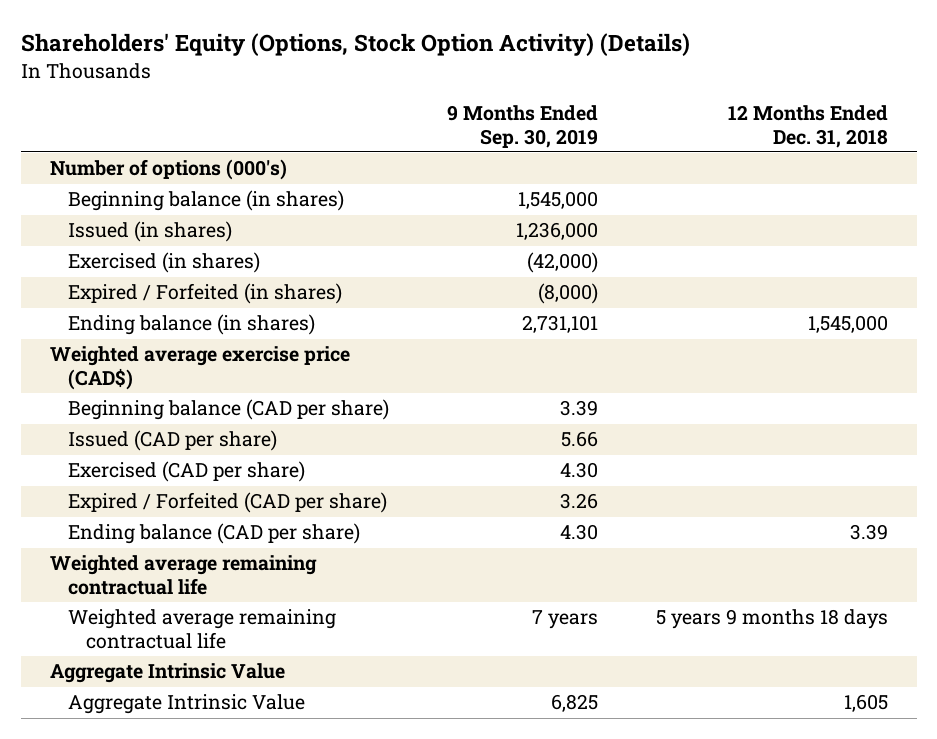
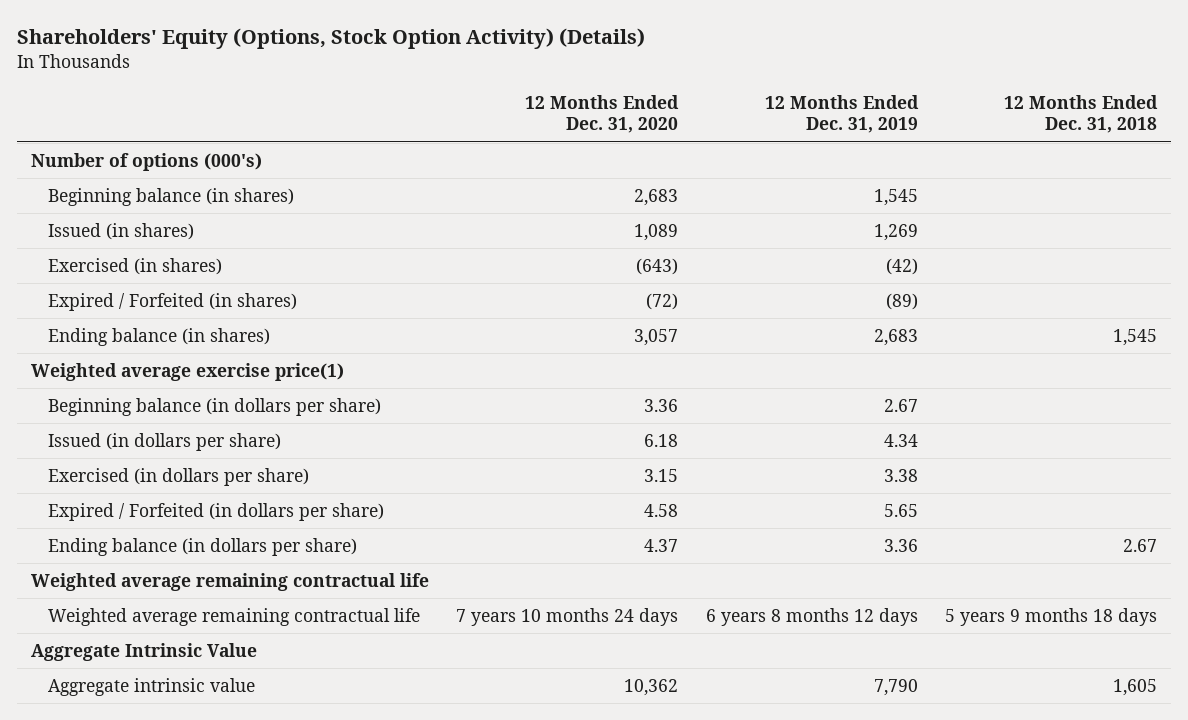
[446,104,598,148] 9 Months Ended Sep. 30, 2019 -> none
none -> [525,94,680,134] 12 Months Ended Dec. 31, 2020
none -> [764,94,919,134] 12 Months Ended Dec. 31, 2019
[807,315,888,334] 1,545,000 -> [1113,328,1158,346] 1,545
[49,346,350,391] Weighted average exercise price (CAD$) -> [30,362,344,381] Weighted average exercise price(1)
[67,399,389,421] Beginning balance (CAD per share) -> [48,397,382,416] Beginning balance (in dollars per share)
[67,430,277,452] Issued (CAD per share) -> [48,432,282,451] Issued (in dollars per share)
[67,461,305,483] Exercised (CAD per share) -> [48,467,310,486] Exercised (in dollars per share)
[67,492,387,514] Expired / Forfeited (CAD per share) -> [48,502,385,521] Expired / Forfeited (in dollars per share)
[67,523,360,545] Ending balance (CAD per share) -> [48,537,358,556] Ending balance (in dollars per share)
[849,524,888,541] 3.39 -> [1123,538,1158,552] 2.67
[67,694,305,715] Aggregate Intrinsic Value -> [48,677,256,696] Aggregate intrinsic value

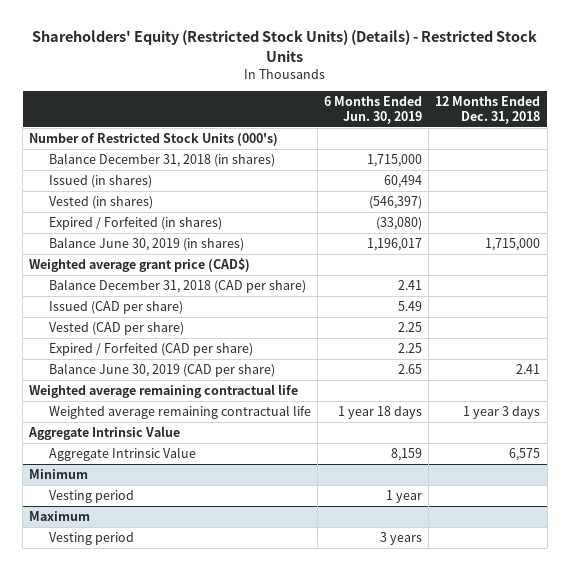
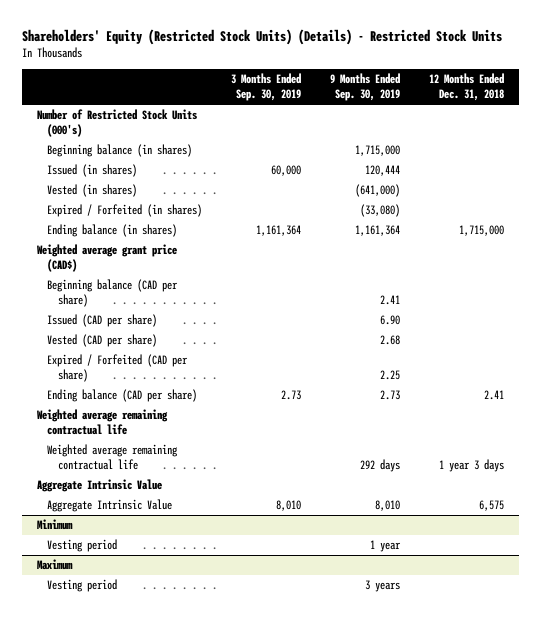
[324,96,423,125] 6 Months Ended Jun. 30, 2019 -> none
none -> [231,73,302,102] 3 Months Ended Sep. 30, 2019
none -> [330,73,401,102] 9 Months Ended Sep. 30, 2019
[48,153,275,168] Balance December 31, 2018 (in shares) -> [47,144,193,158] Beginning balance (in shares)
[48,237,244,252] Balance June 30, 2019 (in shares) -> [47,224,178,238] Ending balance (in shares)
[48,279,306,294] Balance December 31, 2018 (CAD per share) -> [47,279,179,308] Beginning balance (CAD per share)
[48,363,275,378] Balance June 30, 2019 (CAD per share) -> [47,389,198,403] Ending balance (CAD per share)

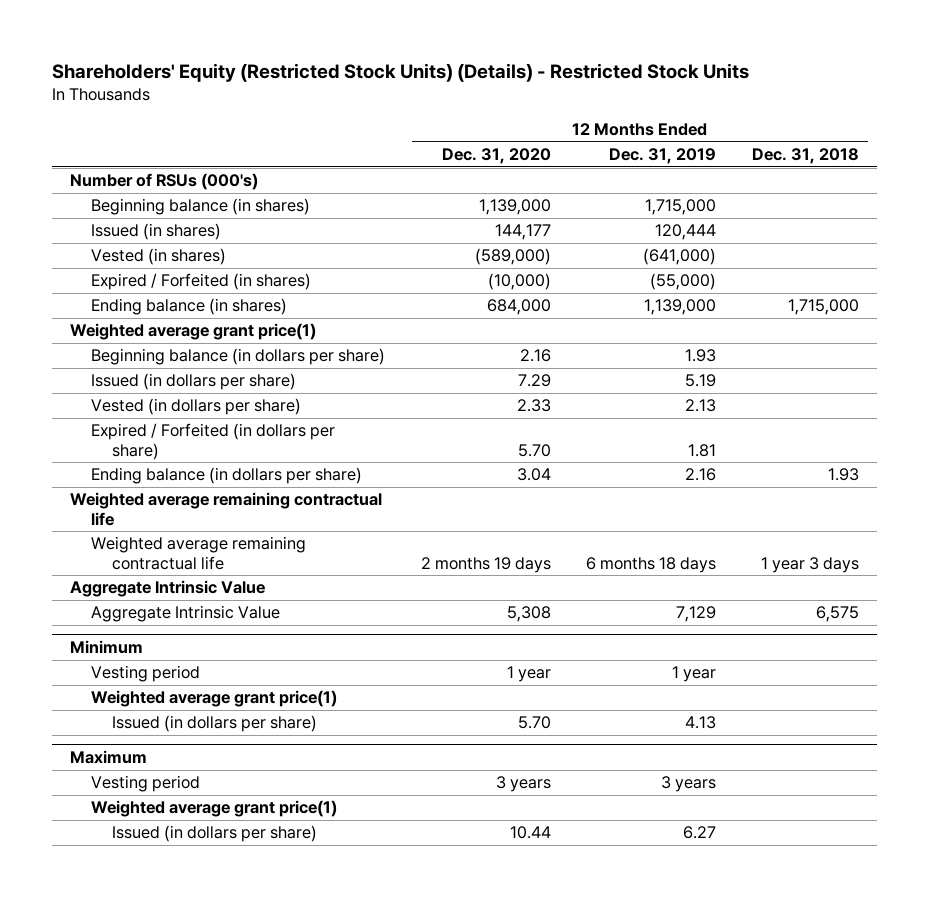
[231,73,302,102] 3 Months Ended Sep. 30, 2019 -> none
[330,73,401,102] 9 Months Ended Sep. 30, 2019 -> none
none -> [441,147,551,164] Dec. 31, 2020
none -> [609,147,717,164] Dec. 31, 2019
[36,109,197,138] Number of Restricted Stock Units (000's) -> [69,173,258,191] Number of RSUs (000's)
[36,244,177,273] Weighted average grant price (CAD$) -> [69,323,316,341] Weighted average grant price(1)
[47,279,179,308] Beginning balance (CAD per share) -> [91,348,386,366] Beginning balance (in dollars per share)
[47,314,158,328] Issued (CAD per share) -> [91,373,297,391] Issued (in dollars per share)
[47,334,158,348] Vested (CAD per share) -> [91,398,302,416] Vested (in dollars per share)
[47,354,189,383] Expired / Forfeited (CAD per share) -> [91,423,336,460] Expired / Forfeited (in dollars per share)
[47,389,198,403] Ending balance (CAD per share) -> [91,467,363,485] Ending balance (in dollars per share)
[484,390,505,401] 2.41 -> [828,468,860,482] 1.93
none -> [91,690,338,708] Weighted average grant price(1)
none -> [112,715,318,733] Issued (in dollars per share)
none -> [91,800,338,818] Weighted average grant price(1)
none -> [112,825,318,843] Issued (in dollars per share)

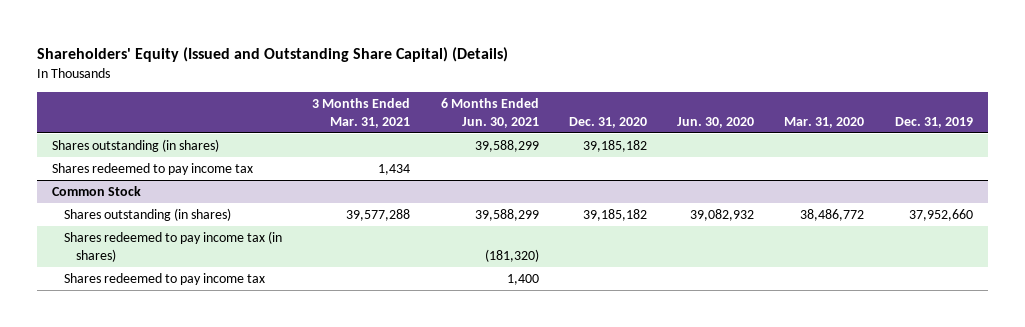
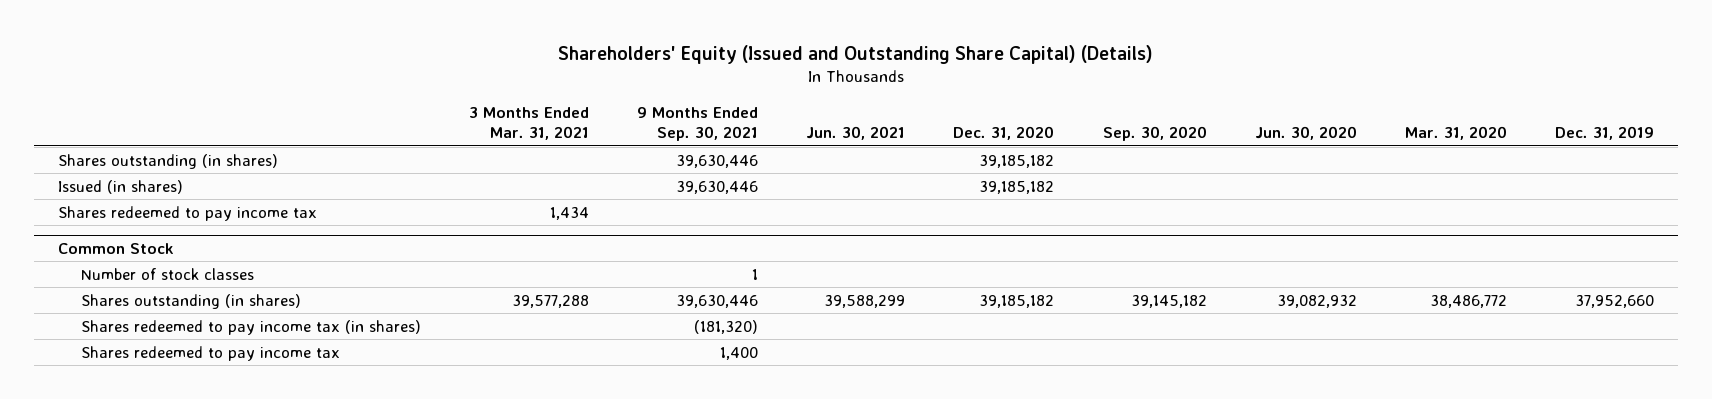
[440,97,539,128] 6 Months Ended Jun. 30, 2021 -> none
none -> [637,106,759,142] 9 Months Ended Sep. 30, 2021
none -> [806,126,906,141] Jun. 30, 2021
none -> [1102,126,1207,142] Sep. 30, 2020
none -> [57,179,183,194] Issued (in shares)
none -> [81,267,255,280] Number of stock classes

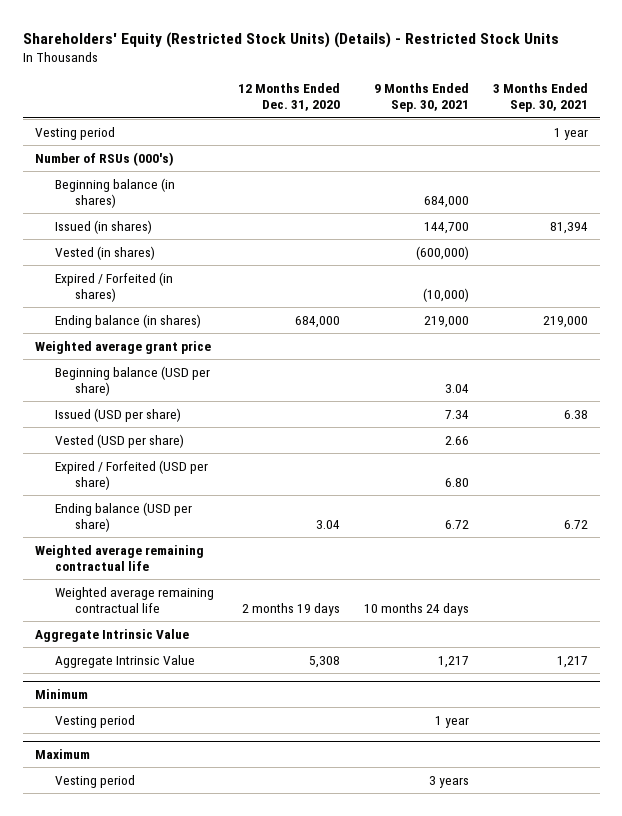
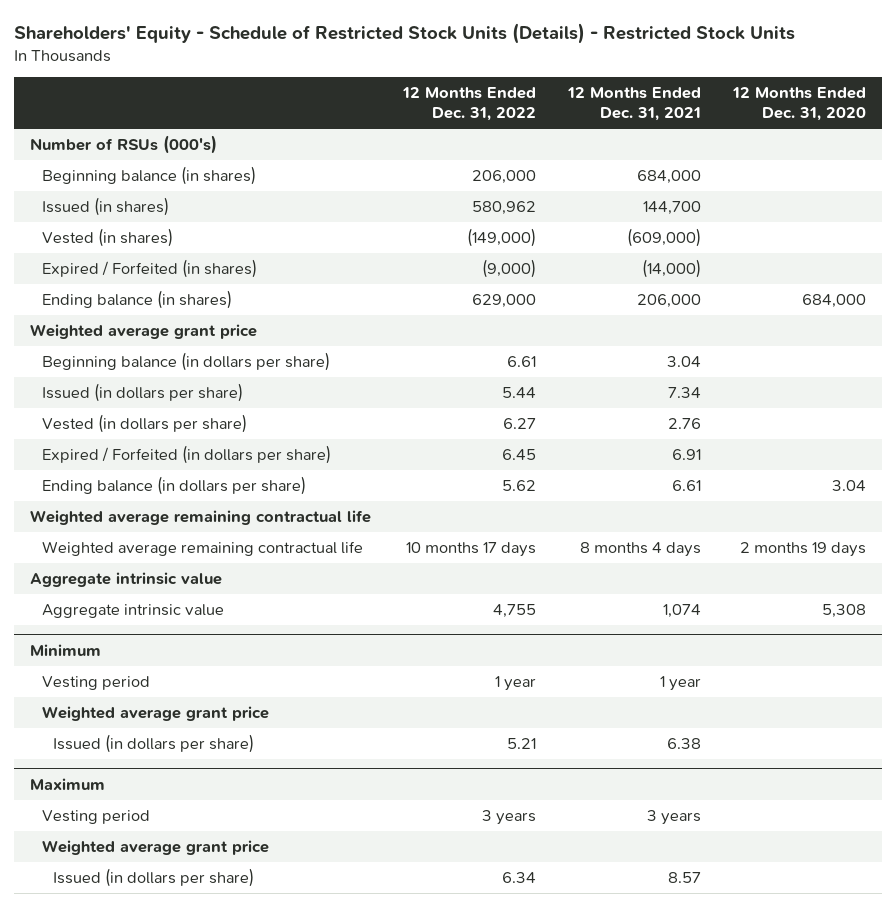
[22,31,559,48] Shareholders' Equity (Restricted Stock Units) (Details) - Restricted Stock Units -> [13,23,795,45] Shareholders' Equity - Schedule of Restricted Stock Units (Details) - Restricted Stock Units
[373,83,469,113] 9 Months Ended Sep. 30, 2021 -> none
[492,83,588,113] 3 Months Ended Sep. 30, 2021 -> none
none -> [401,87,536,122] 12 Months Ended Dec. 31, 2022
none -> [566,87,701,122] 12 Months Ended Dec. 31, 2021
[34,126,115,140] Vesting period -> none
[54,365,210,397] Beginning balance (USD per share) -> [41,351,330,371] Beginning balance (in dollars per share)
[54,407,181,422] Issued (USD per share) -> [41,382,243,402] Issued (in dollars per share)
[54,433,184,448] Vested (USD per share) -> [41,413,247,433] Vested (in dollars per share)
[54,459,208,491] Expired / Forfeited (USD per share) -> [41,444,331,464] Expired / Forfeited (in dollars per share)
[54,501,192,533] Ending balance (USD per share) -> [41,475,306,495] Ending balance (in dollars per share)
[34,628,189,642] Aggregate Intrinsic Value -> [29,571,222,587] Aggregate intrinsic value
[54,654,195,668] Aggregate Intrinsic Value -> [41,603,224,618] Aggregate intrinsic value
none -> [41,705,269,721] Weighted average grant price
none -> [53,733,255,753] Issued (in dollars per share)
none -> [41,839,269,855] Weighted average grant price
none -> [53,867,255,887] Issued (in dollars per share)

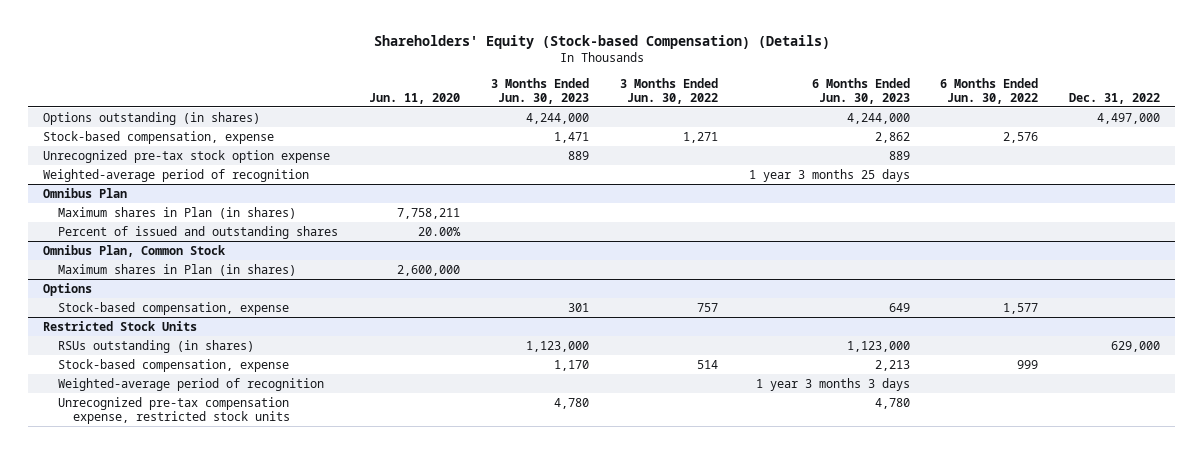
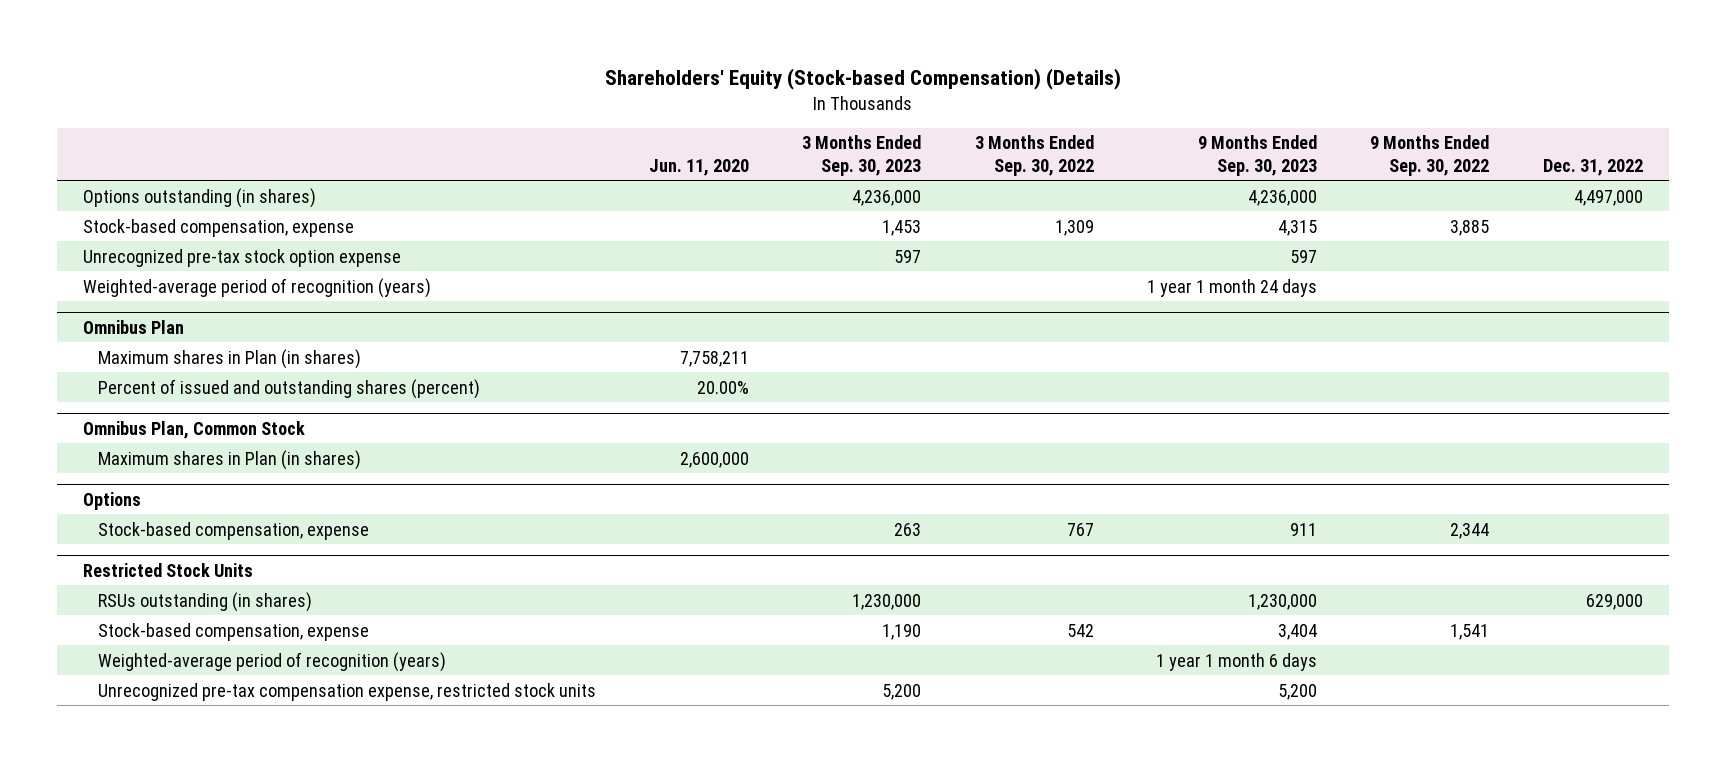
[490,77,589,104] 3 Months Ended Jun. 30, 2023 -> none
[619,77,718,104] 3 Months Ended Jun. 30, 2022 -> none
[811,77,910,104] 6 Months Ended Jun. 30, 2023 -> none
[940,77,1039,104] 6 Months Ended Jun. 30, 2022 -> none
none -> [802,135,922,176] 3 Months Ended Sep. 30, 2023
none -> [974,135,1094,176] 3 Months Ended Sep. 30, 2022
none -> [1198,135,1318,176] 9 Months Ended Sep. 30, 2023
none -> [1370,135,1490,176] 9 Months Ended Sep. 30, 2022
[43,168,310,182] Weighted-average period of recognition -> [83,277,432,298] Weighted-average period of recognition (years)
[58,225,339,239] Percent of issued and outstanding shares -> [97,378,480,399] Percent of issued and outstanding shares (percent)
[58,377,325,391] Weighted-average period of recognition -> [97,651,446,672] Weighted-average period of recognition (years)

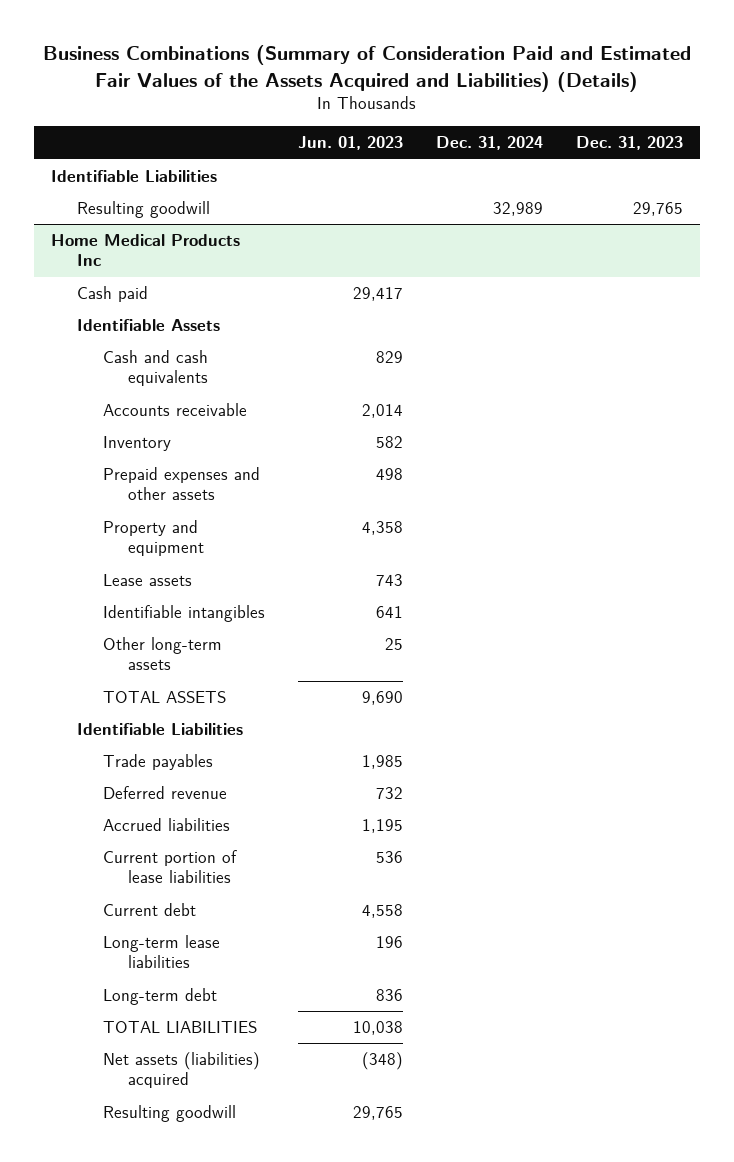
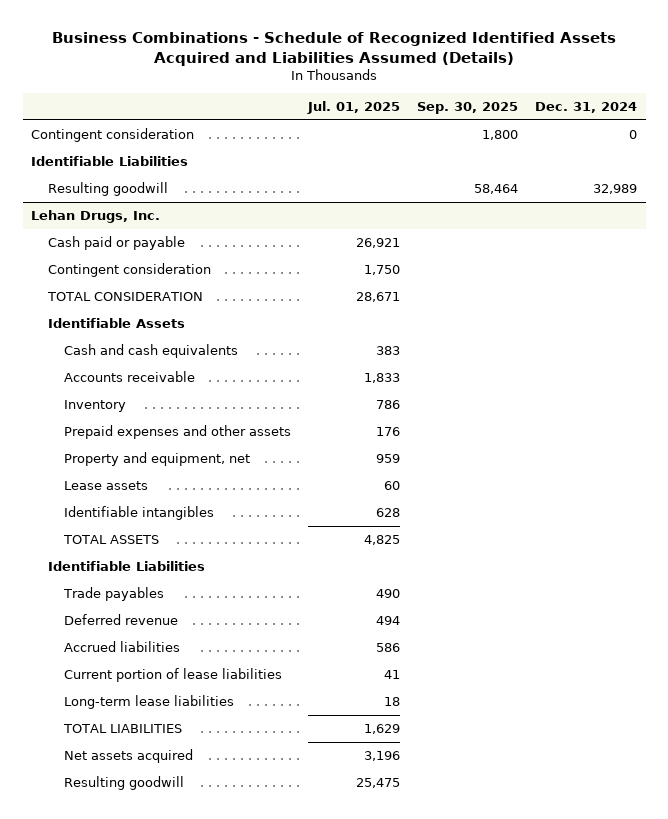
[42,45,691,92] Business Combinations (Summary of Consideration Paid and Estimated Fair Values of the Assets Acquired and Liabilities) (Details) -> [52,31,617,66] Business Combinations - Schedule of Recognized Identified Assets Acquired and Liabilities Assumed (Details)
[297,136,403,151] Jun. 01, 2023 -> none
[576,136,684,151] Dec. 31, 2023 -> none
none -> [307,100,401,114] Jul. 01, 2025
none -> [417,101,519,114] Sep. 30, 2025
none -> [31,128,195,143] Contingent consideration
[50,234,240,267] Home Medical Products Inc -> none
[76,286,148,303] Cash paid -> none
[76,319,220,332] Identifiable Assets -> none
[102,350,209,387] Cash and cash equivalents -> none
[102,403,247,417] Accounts receivable -> none
[102,436,171,452] Inventory -> none
[102,467,260,501] Prepaid expenses and other assets -> none
[102,520,205,557] Property and equipment -> none
[102,574,192,587] Lease assets -> none
[102,605,265,623] Identifiable intangibles -> none
[102,637,222,671] Other long-term assets -> none
[102,691,226,704] TOTAL ASSETS -> none
[76,723,243,736] Identifiable Liabilities -> none
[102,754,213,771] Trade payables -> none
[102,786,227,800] Deferred revenue -> none
[102,818,230,832] Accrued liabilities -> none
[102,850,237,884] Current portion of lease liabilities -> none
[102,903,196,917] Current debt -> none
[102,935,220,969] Long-term lease liabilities -> none
[102,988,217,1006] Long-term debt -> none
[102,1021,257,1034] TOTAL LIABILITIES -> none
[102,1052,260,1089] Net assets (liabilities) acquired -> none
[102,1105,236,1123] Resulting goodwill -> none
none -> [31,210,161,224] Lehan Drugs, Inc.
none -> [47,236,185,251] Cash paid or payable
none -> [47,263,211,278] Contingent consideration
none -> [46,292,203,302] TOTAL CONSIDERATION
none -> [47,318,185,329] Identifiable Assets
none -> [64,344,239,359] Cash and cash equivalents
none -> [64,371,196,383] Accounts receivable
none -> [64,400,127,413] Inventory
none -> [64,425,292,440] Prepaid expenses and other assets
none -> [64,452,251,467] Property and equipment, net
none -> [64,481,149,491] Lease assets
none -> [64,506,215,521] Identifiable intangibles
none -> [63,535,160,545] TOTAL ASSETS
none -> [47,561,205,572] Identifiable Liabilities
none -> [63,587,165,602] Trade payables
none -> [64,614,179,626] Deferred revenue
none -> [64,641,181,653] Accrued liabilities
none -> [64,668,283,683] Current portion of lease liabilities
none -> [64,695,235,710] Long-term lease liabilities
none -> [63,724,183,734] TOTAL LIABILITIES
none -> [64,749,194,764] Net assets acquired
none -> [64,776,185,791] Resulting goodwill

